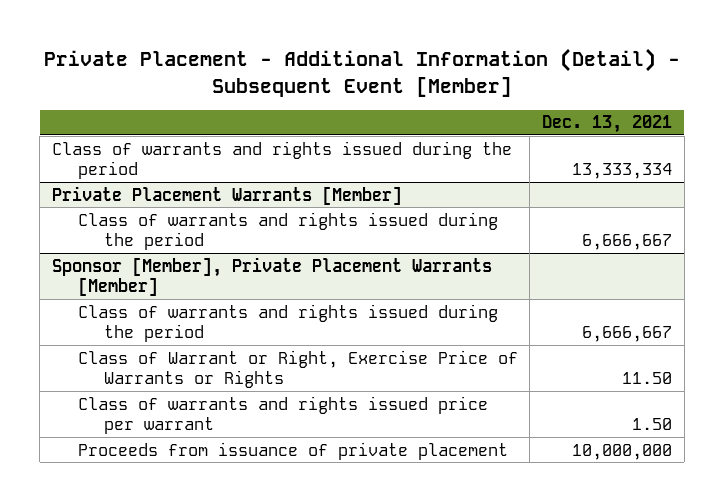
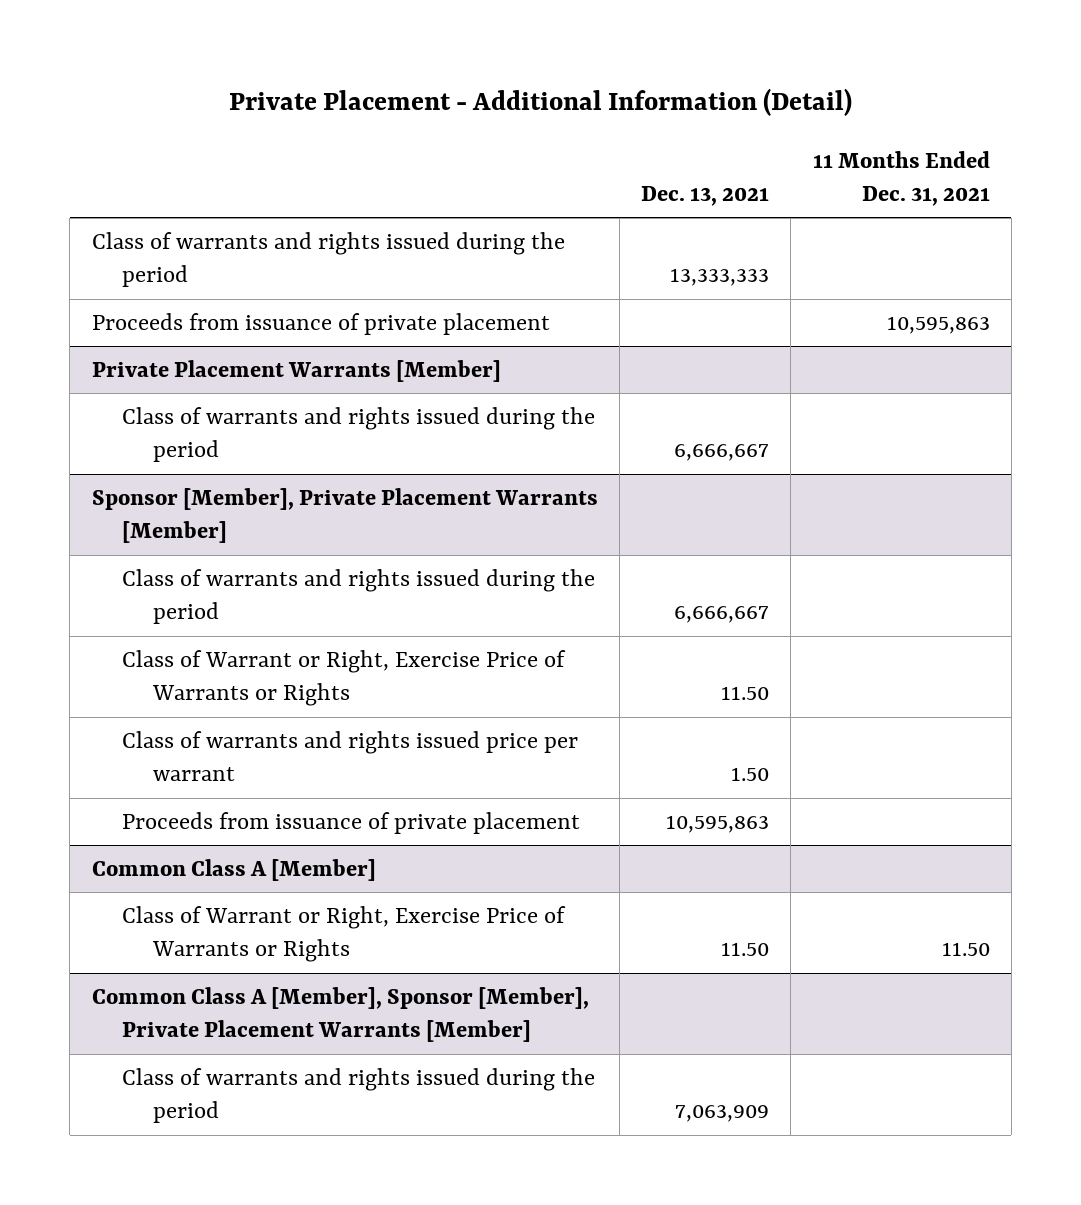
[43,48,680,97] Private Placement - Additional Information (Detail) - Subsequent Event [Member] -> [228,88,852,117] Private Placement - Additional Information (Detail)
none -> [812,150,990,206] 11 Months Ended Dec. 31, 2021
[571,162,672,179] 13,333,334 -> [670,268,770,287] 13,333,333
none -> [91,313,550,336] Proceeds from issuance of private placement
[571,443,672,460] 10,000,000 -> [666,815,770,834] 10,595,863
none -> [91,859,376,882] Common Class A [Member]
none -> [122,906,567,963] Class of Warrant or Right, Exercise Price of Warrants or Rights
none -> [91,987,589,1043] Common Class A [Member], Sponsor [Member], Private Placement Warrants [Member]
none -> [122,1068,596,1124] Class of warrants and rights issued during the period

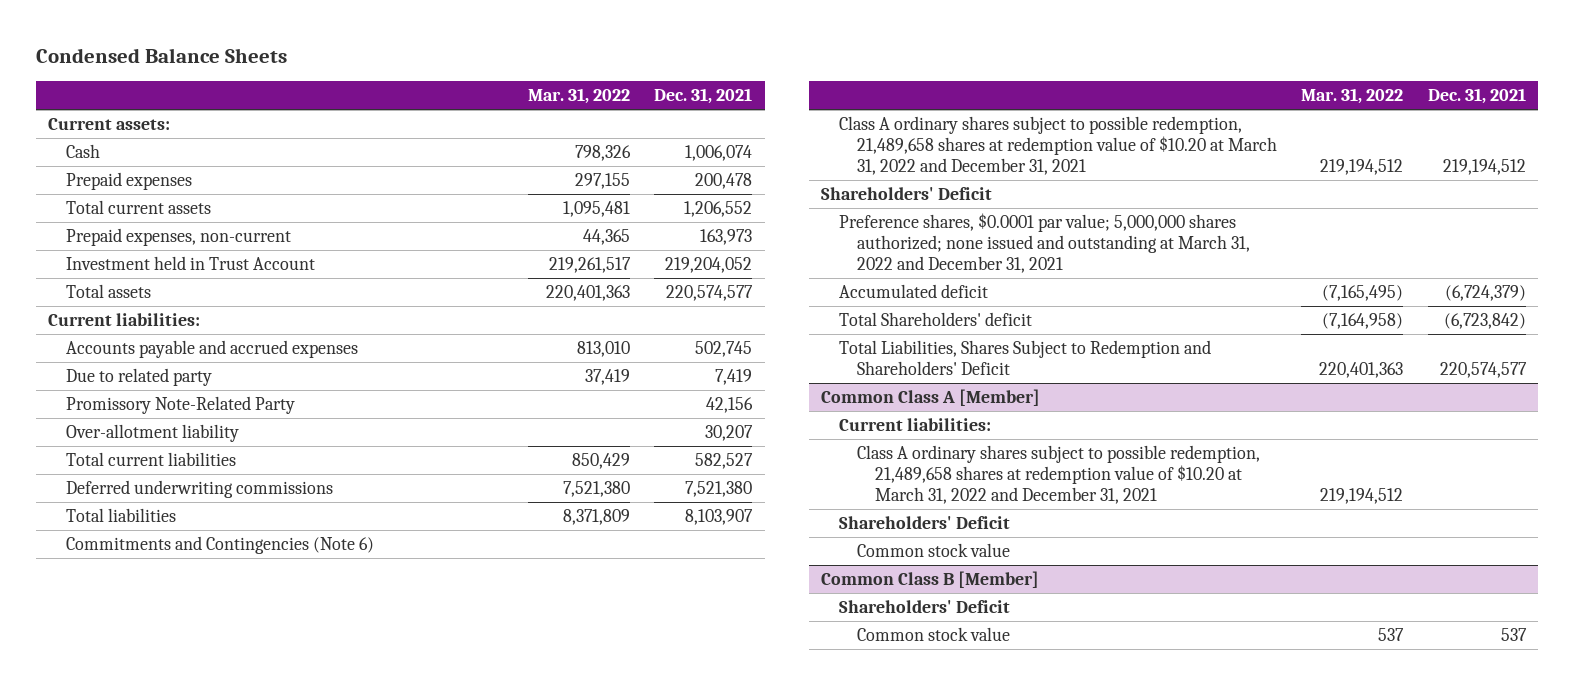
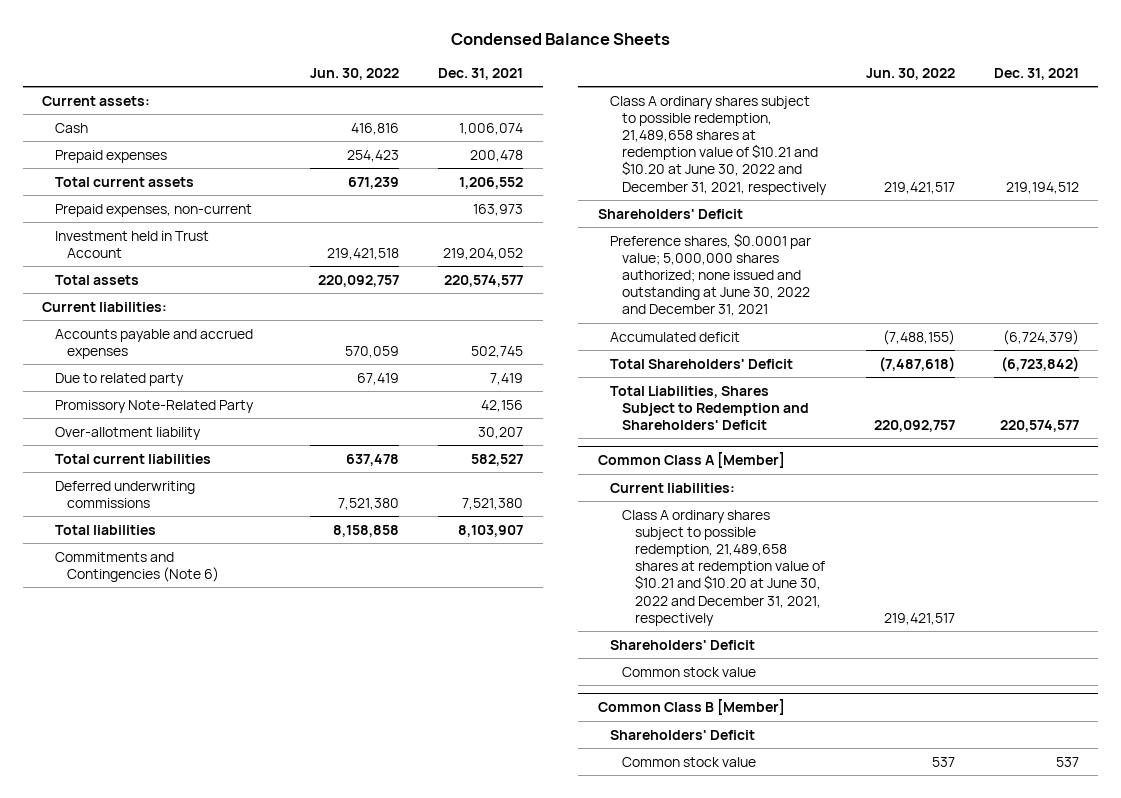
[528,88,631,105] Mar. 31, 2022 -> none
none -> [310,67,400,80] Jun. 30, 2022
[838,116,1277,175] Class A ordinary shares subject to possible redemption, 21,489,658 shares at redemption value of $10.20 at March 31, 2022 and December 31, 2021 -> [610,95,828,195] Class A ordinary shares subject to possible redemption, 21,489,658 shares at redemption value of $10.21 and $10.20 at June 30, 2022 and December 31, 2021, respectively
[838,213,1250,273] Preference shares, $0.0001 par value; 5,000,000 shares authorized; none issued and outstanding at March 31, 2022 and December 31, 2021 -> [610,232,812,317] Preference shares, $0.0001 par value; 5,000,000 shares authorized; none issued and outstanding at June 30, 2022 and December 31, 2021
[838,312,1032,327] Total Shareholders' deficit -> [610,358,794,369] Total Shareholders' Deficit
[856,445,1260,504] Class A ordinary shares subject to possible redemption, 21,489,658 shares at redemption value of $10.20 at March 31, 2022 and December 31, 2021 -> [622,509,825,626] Class A ordinary shares subject to possible redemption, 21,489,658 shares at redemption value of $10.21 and $10.20 at June 30, 2022 and December 31, 2021, respectively

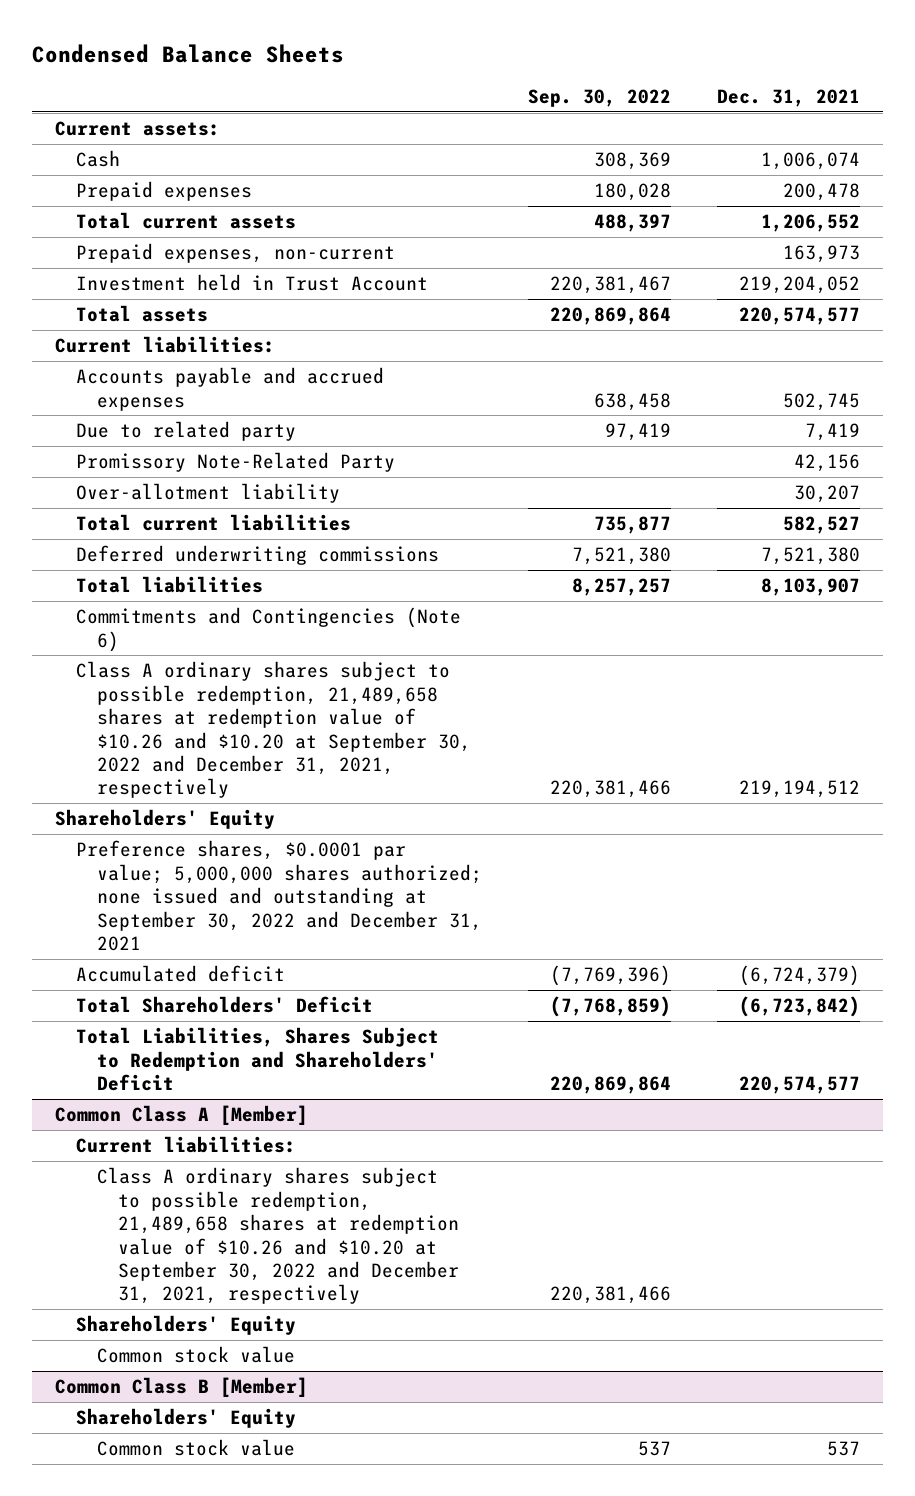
[310,67,400,80] Jun. 30, 2022 -> none
none -> [528,89,672,108] Sep. 30, 2022
[610,95,828,195] Class A ordinary shares subject to possible redemption, 21,489,658 shares at redemption value of $10.21 and $10.20 at June 30, 2022 and December 31, 2021, respectively -> [75,661,471,799] Class A ordinary shares subject to possible redemption, 21,489,658 shares at redemption value of $10.26 and $10.20 at September 30, 2022 and December 31, 2021, respectively
[597,208,743,219] Shareholders' Deficit -> [54,809,275,830] Shareholders' Equity
[610,232,812,317] Preference shares, $0.0001 par value; 5,000,000 shares authorized; none issued and outstanding at June 30, 2022 and December 31, 2021 -> [75,840,482,952] Preference shares, $0.0001 par value; 5,000,000 shares authorized; none issued and outstanding at September 30, 2022 and December 31, 2021
[622,509,825,626] Class A ordinary shares subject to possible redemption, 21,489,658 shares at redemption value of $10.21 and $10.20 at June 30, 2022 and December 31, 2021, respectively -> [96,1167,459,1305] Class A ordinary shares subject to possible redemption, 21,489,658 shares at redemption value of $10.26 and $10.20 at September 30, 2022 and December 31, 2021, respectively
[610,639,756,650] Shareholders' Deficit -> [75,1315,296,1336] Shareholders' Equity
[610,729,756,740] Shareholders' Deficit -> [75,1408,296,1429] Shareholders' Equity

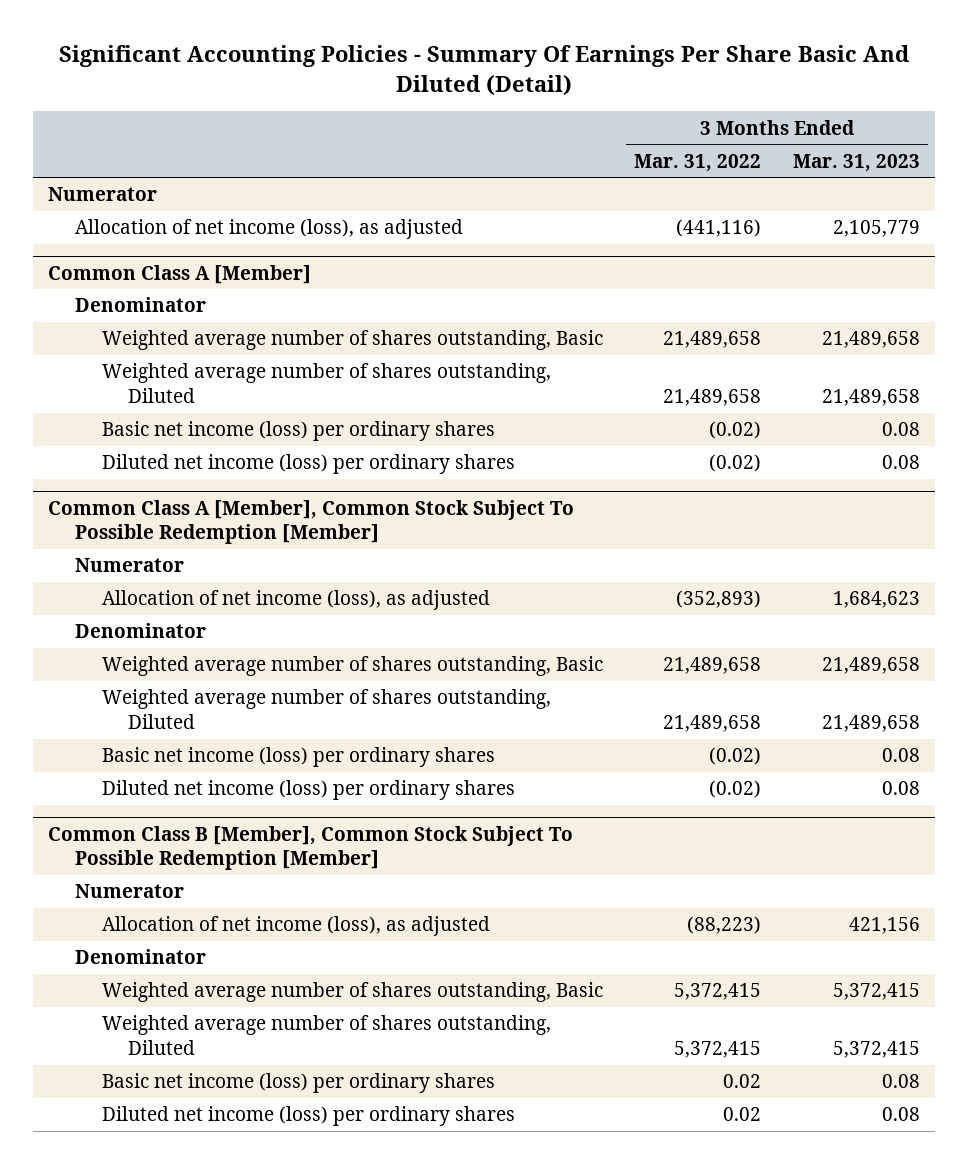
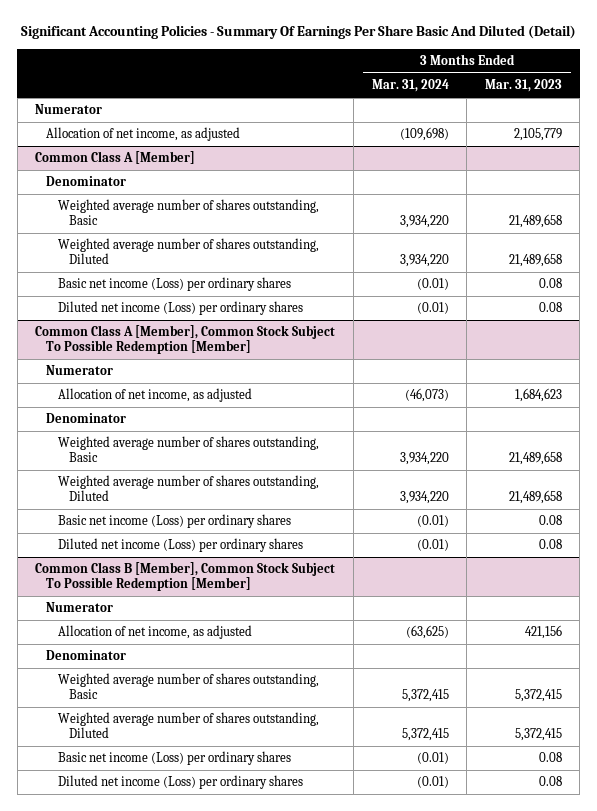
[634,153,762,172] Mar. 31, 2022 -> none
none -> [371,79,449,93] Mar. 31, 2024
[75,219,464,240] Allocation of net income (loss), as adjusted -> [46,127,241,142] Allocation of net income, as adjusted
[101,421,495,442] Basic net income (loss) per ordinary shares -> [57,277,291,292] Basic net income (Loss) per ordinary shares
[101,454,515,475] Diluted net income (loss) per ordinary shares -> [57,301,303,316] Diluted net income (Loss) per ordinary shares
[101,590,490,611] Allocation of net income (loss), as adjusted -> [57,388,252,403] Allocation of net income, as adjusted
[101,747,495,768] Basic net income (loss) per ordinary shares -> [57,514,291,529] Basic net income (Loss) per ordinary shares
[101,780,515,801] Diluted net income (loss) per ordinary shares -> [57,538,303,553] Diluted net income (Loss) per ordinary shares
[101,916,490,937] Allocation of net income (loss), as adjusted -> [57,625,252,640] Allocation of net income, as adjusted
[101,1073,495,1094] Basic net income (loss) per ordinary shares -> [57,751,291,766] Basic net income (Loss) per ordinary shares
[101,1106,515,1127] Diluted net income (loss) per ordinary shares -> [57,775,303,790] Diluted net income (Loss) per ordinary shares

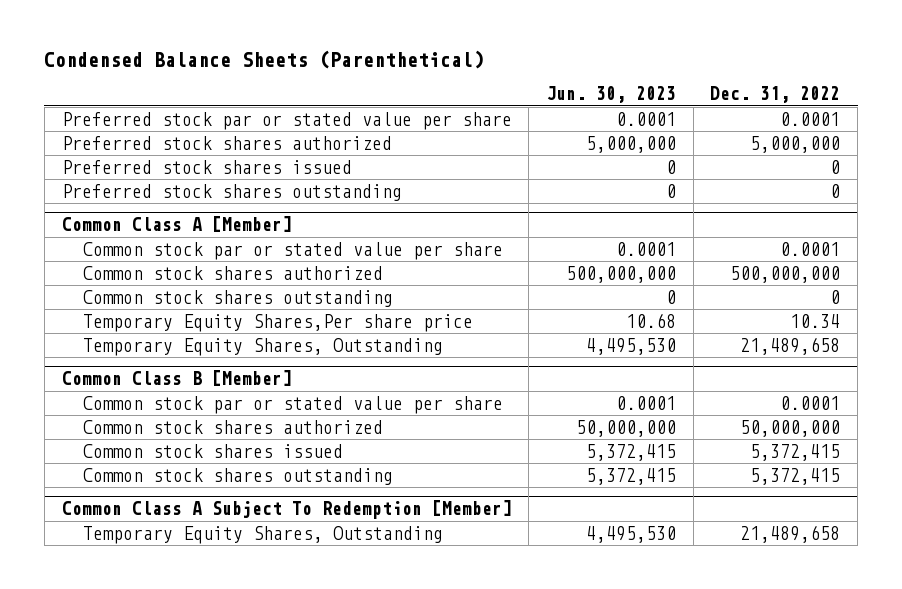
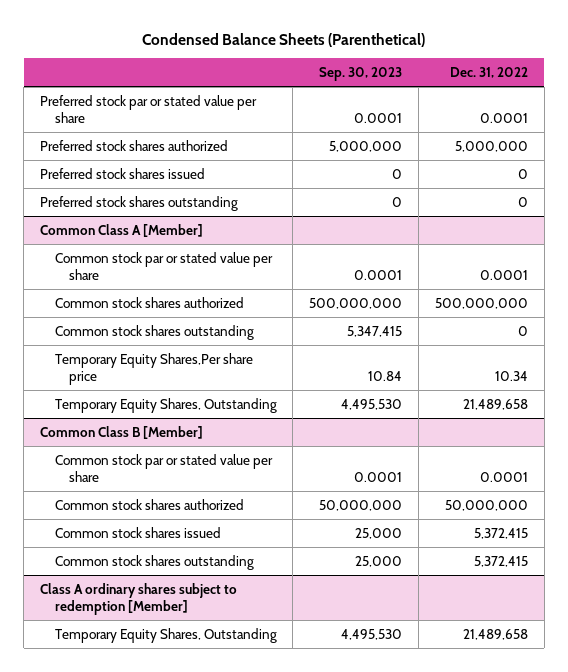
[545,86,676,104] Jun. 30, 2023 -> none
none -> [319,66,403,81] Sep. 30, 2023
[61,500,512,520] Common Class A Subject To Redemption [Member] -> [40,582,238,615] Class A ordinary shares subject to redemption [Member]

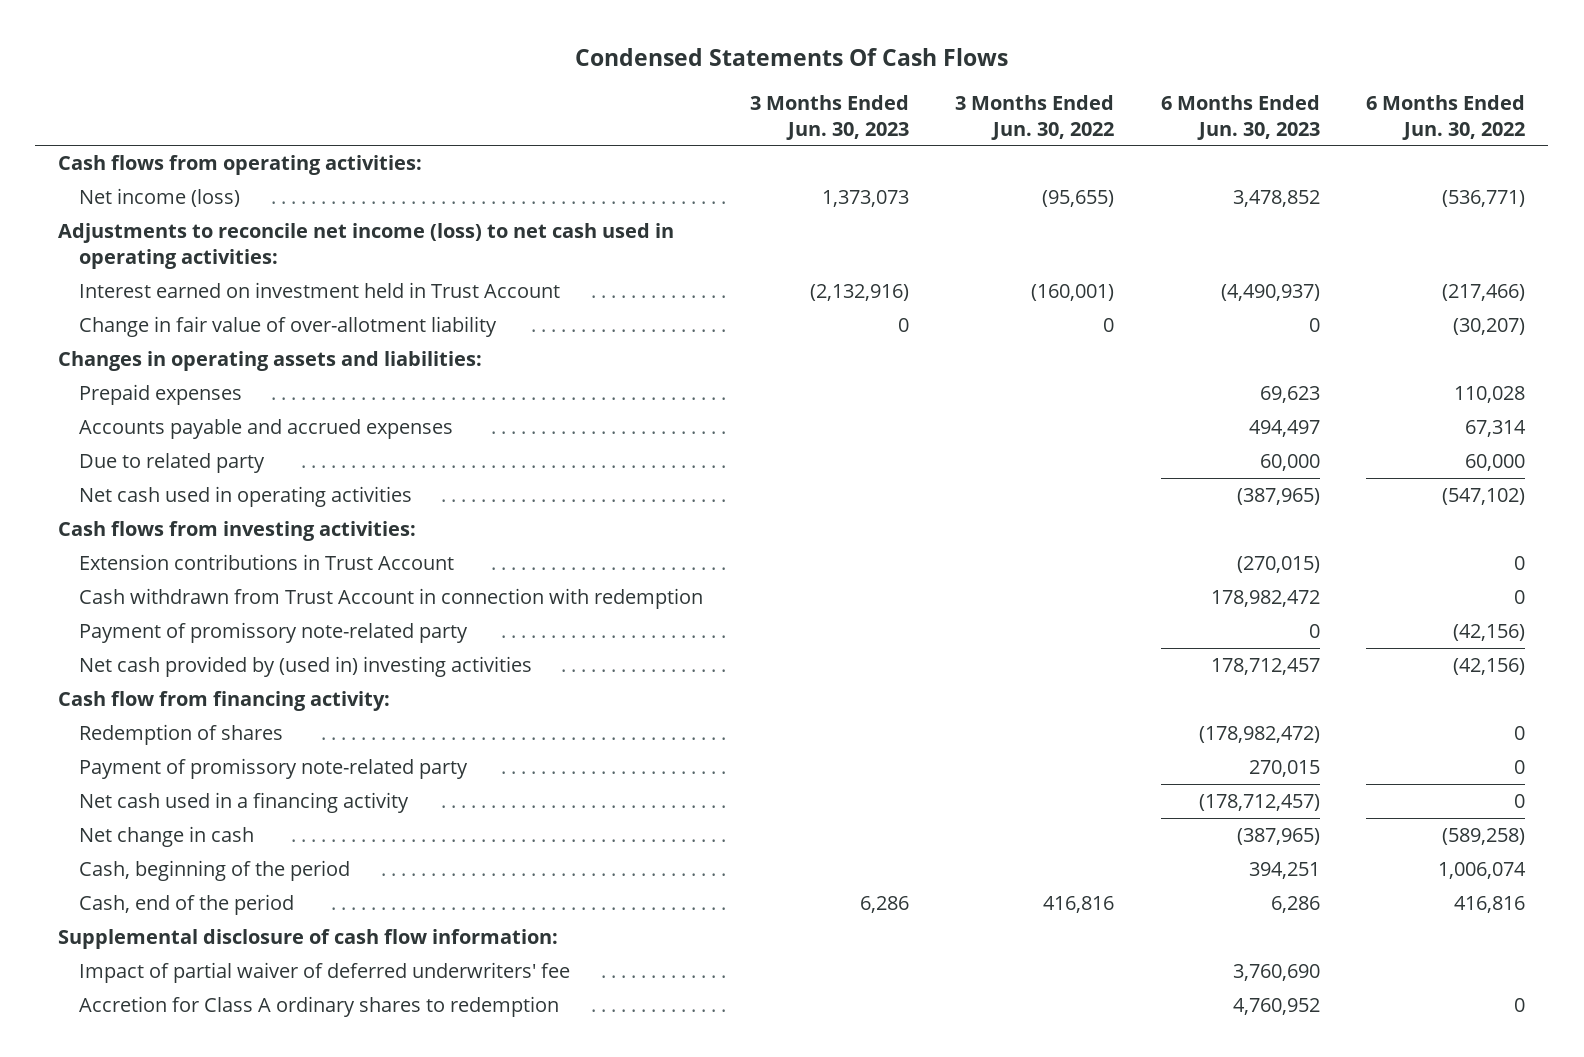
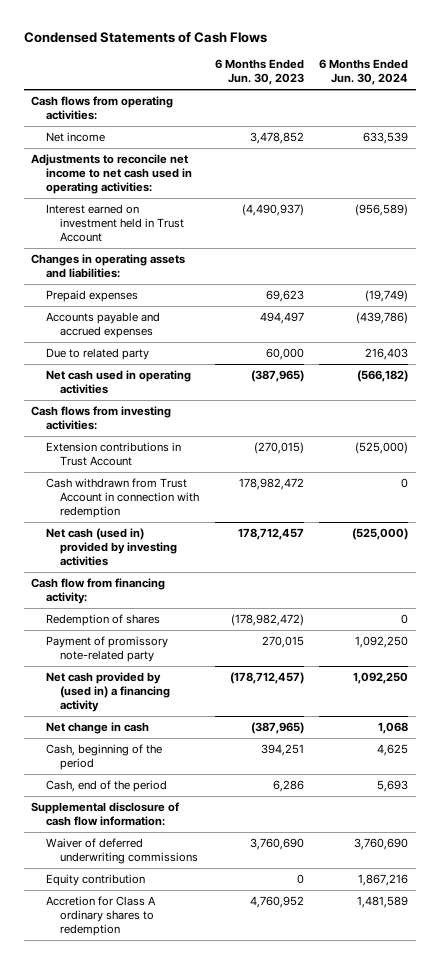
[574,48,1008,67] Condensed Statements Of Cash Flows -> [23,31,267,43] Condensed Statements of Cash Flows
[749,94,909,140] 3 Months Ended Jun. 30, 2023 -> none
[955,94,1115,140] 3 Months Ended Jun. 30, 2022 -> none
[1366,94,1526,140] 6 Months Ended Jun. 30, 2022 -> none
none -> [319,59,409,86] 6 Months Ended Jun. 30, 2024
[78,187,240,207] Net income (loss) -> [45,132,105,143] Net income
[58,222,675,269] Adjustments to reconcile net income (loss) to net cash used in operating activities: -> [31,154,192,195] Adjustments to reconcile net income to net cash used in operating activities:
[78,315,497,337] Change in fair value of over-allotment liability -> none
[78,621,468,643] Payment of promissory note-related party -> none
[78,655,532,677] Net cash provided by (used in) investing activities -> [45,528,178,567] Net cash (used in) provided by investing activities
[78,791,409,813] Net cash used in a financing activity -> [45,672,171,713] Net cash provided by (used in) a financing activity
[78,961,570,983] Impact of partial waiver of deferred underwriters' fee -> [45,838,199,865] Waiver of deferred underwriting commissions
none -> [45,874,145,887] Equity contribution

